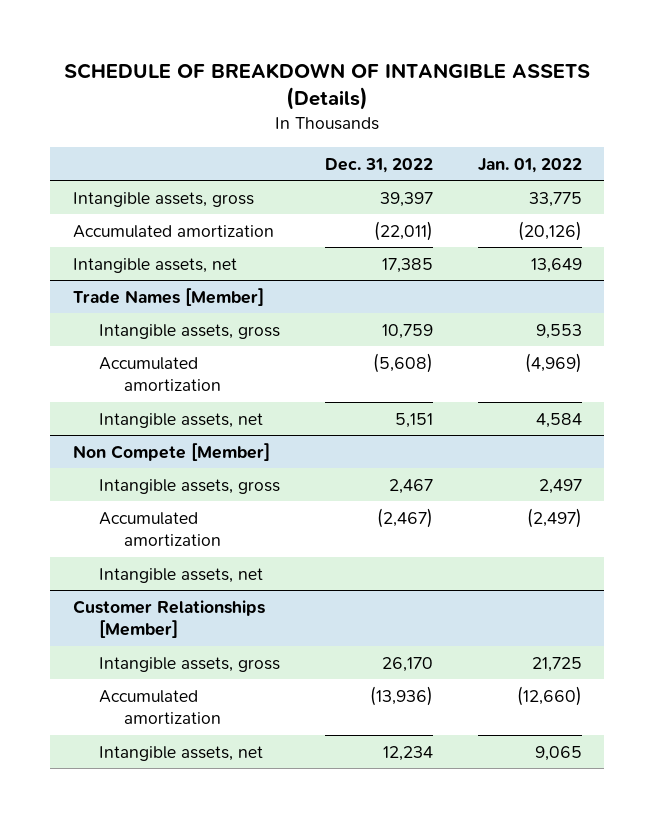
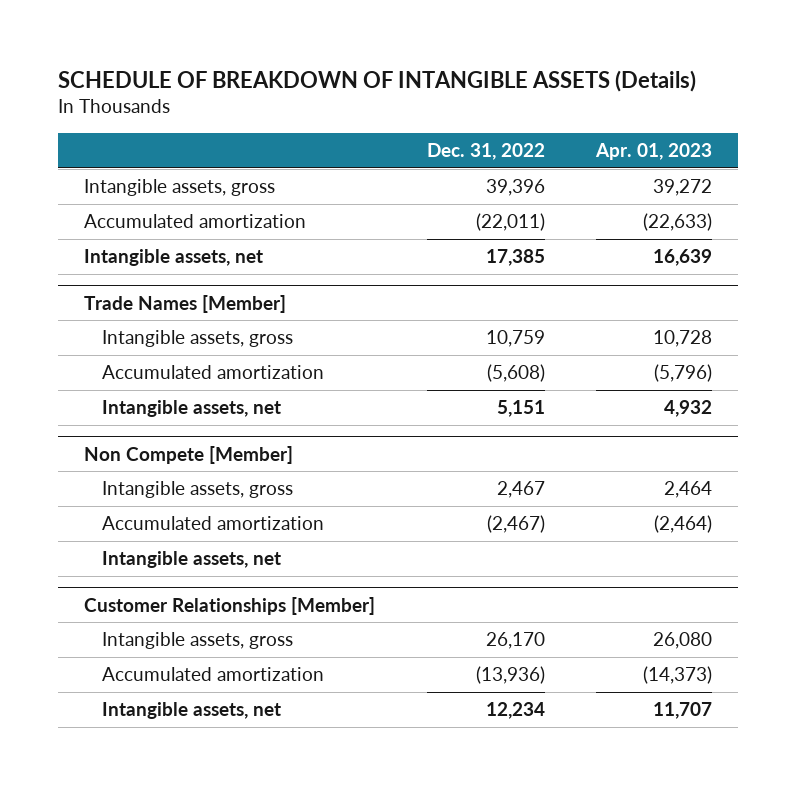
[477,157,582,173] Jan. 01, 2022 -> none
none -> [595,142,713,160] Apr. 01, 2023
[379,191,433,207] 39,397 -> [485,179,545,197] 39,396

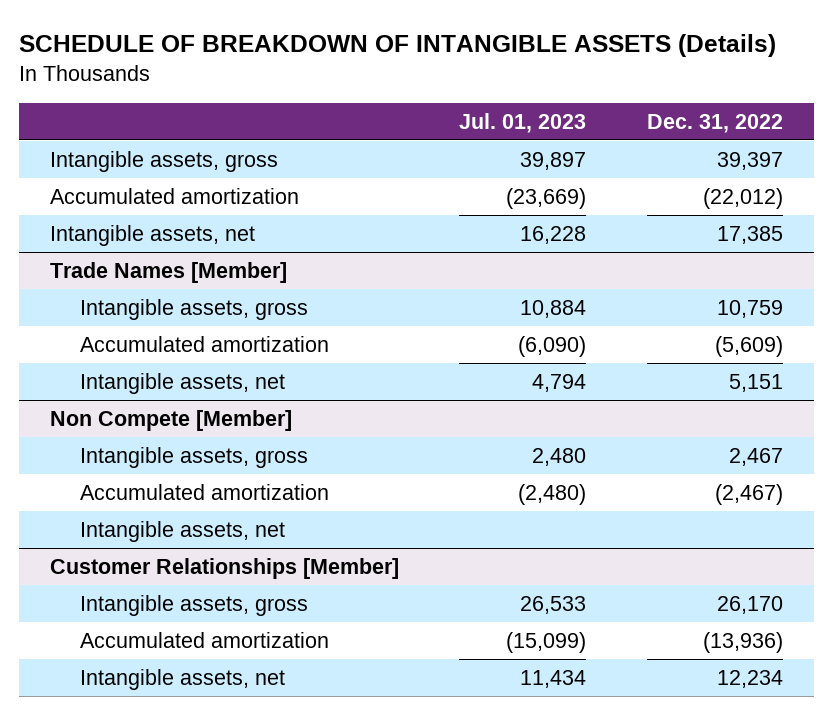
[595,142,713,160] Apr. 01, 2023 -> none
none -> [459,112,587,133] Jul. 01, 2023
[485,179,545,197] 39,396 -> [717,151,784,170] 39,397
[475,213,545,232] (22,011) -> [703,187,784,209] (22,012)
[486,364,545,383] (5,608) -> [715,335,784,357] (5,609)

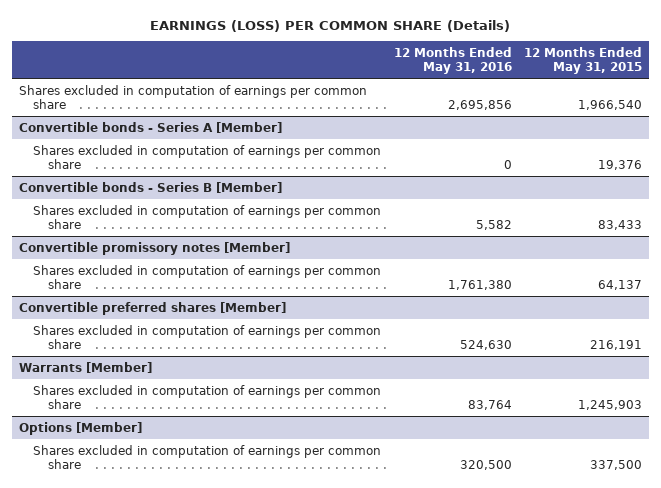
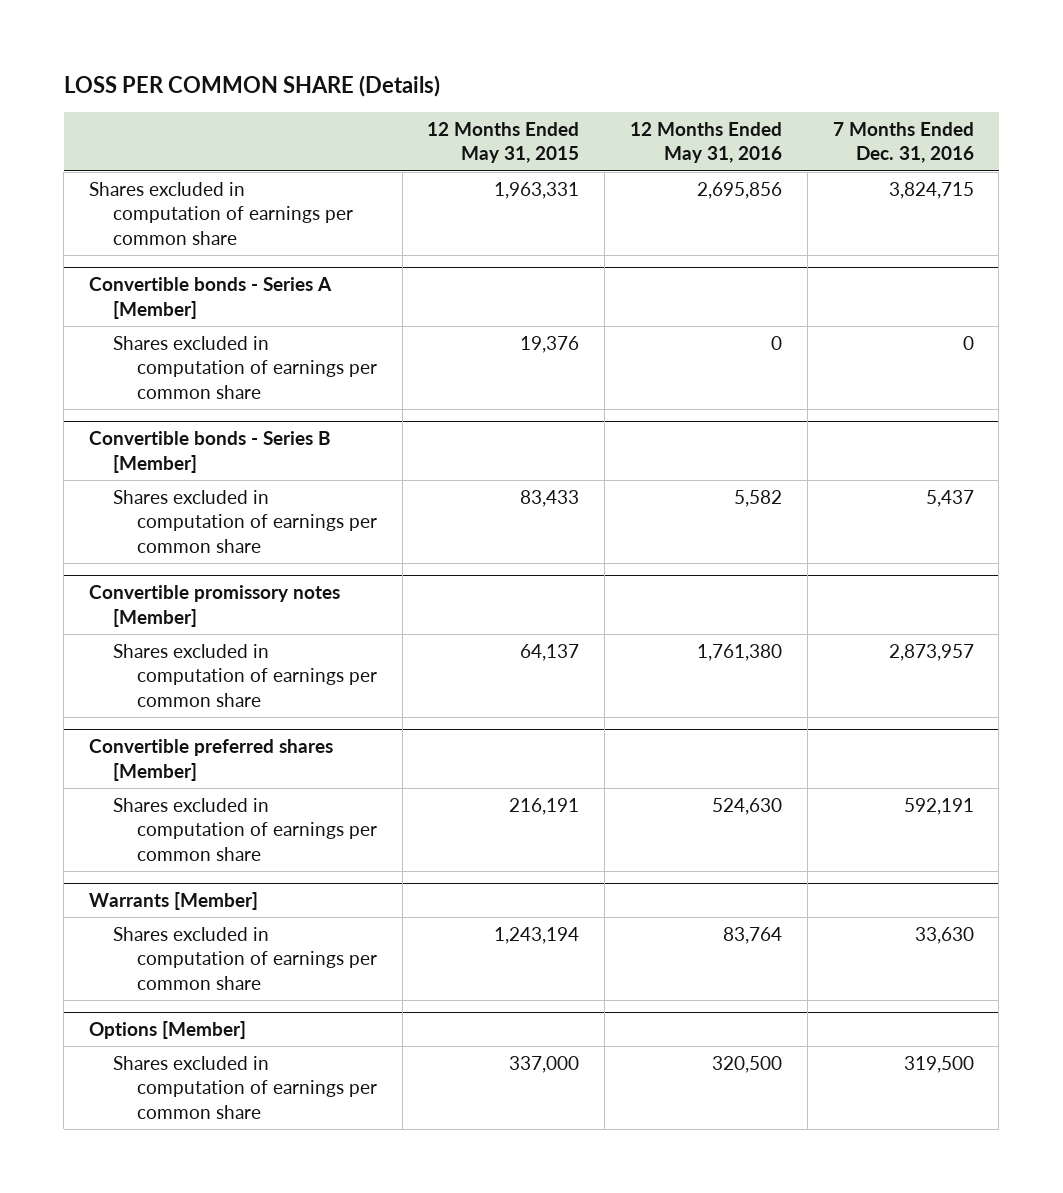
[150,19,511,32] EARNINGS (LOSS) PER COMMON SHARE (Details) -> [63,75,440,98] LOSS PER COMMON SHARE (Details)
none -> [832,121,974,164] 7 Months Ended Dec. 31, 2016
[578,99,643,110] 1,966,540 -> [494,181,580,199] 1,963,331
[578,399,643,410] 1,245,903 -> [494,926,580,944] 1,243,194
[590,459,643,470] 337,500 -> [509,1055,580,1073] 337,000

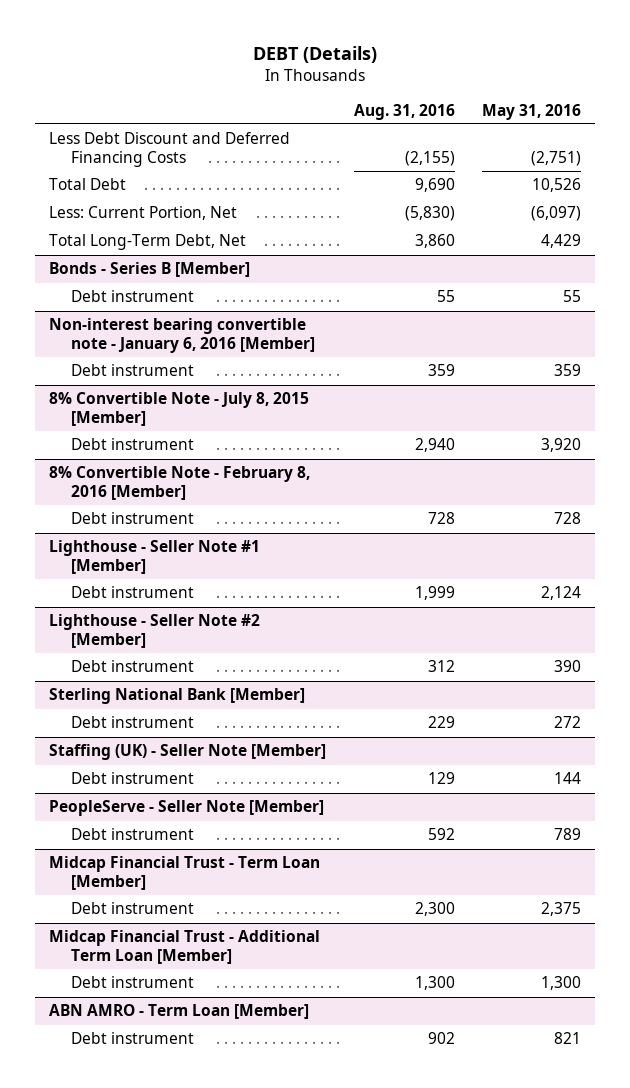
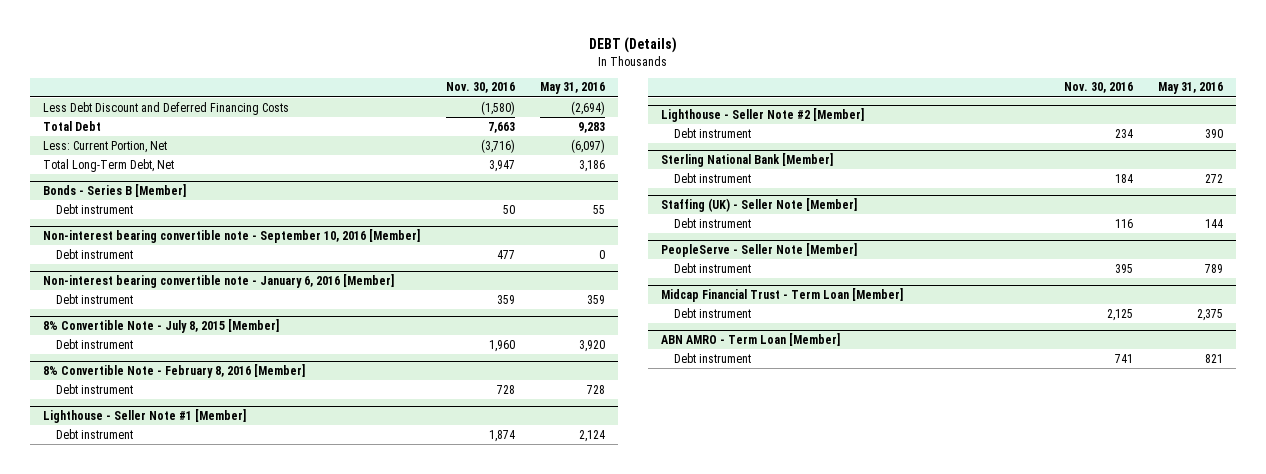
[353,103,455,120] Aug. 31, 2016 -> none
none -> [445,82,515,94] Nov. 30, 2016
[531,150,582,166] (2,751) -> [571,100,606,115] (2,694)
[532,178,582,193] 10,526 -> [578,121,606,133] 9,283
[541,234,582,249] 4,429 -> [579,159,606,172] 3,186
none -> [43,228,421,243] Non-interest bearing convertible note - September 10, 2016 [Member]
none -> [55,248,133,259] Debt instrument
[49,930,321,964] Midcap Financial Trust - Additional Term Loan [Member] -> none
[70,976,194,989] Debt instrument -> none

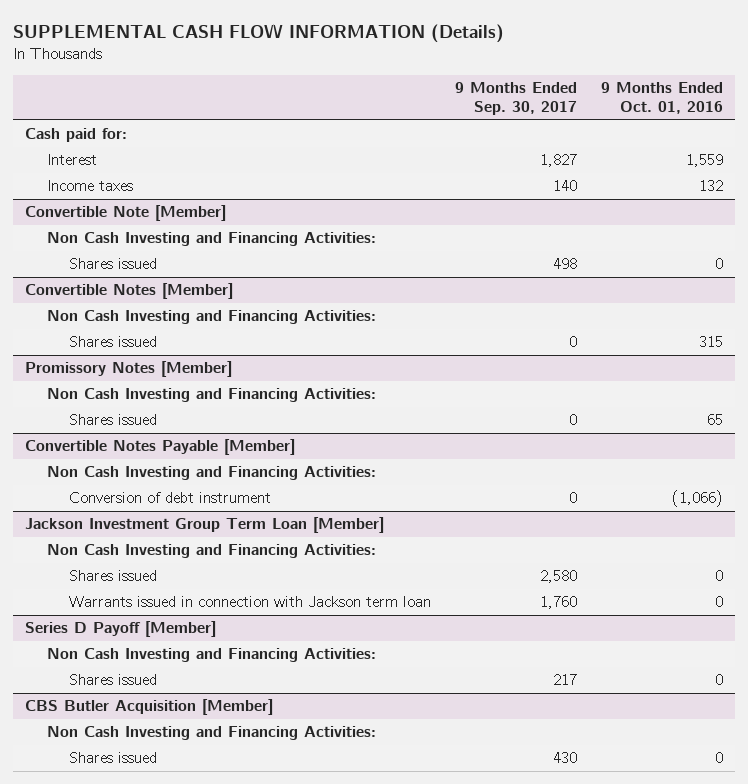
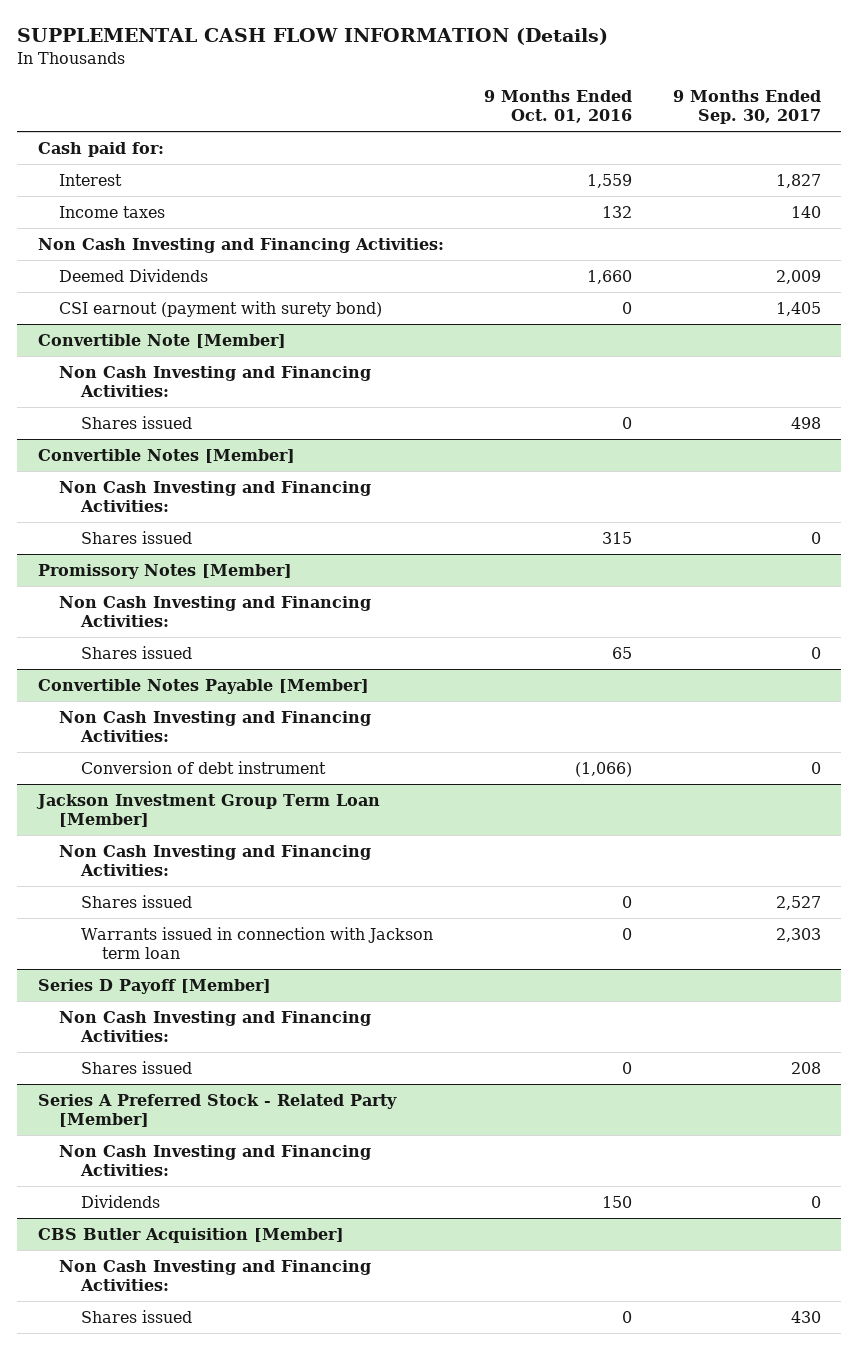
none -> [37,237,444,253] Non Cash Investing and Financing Activities:
none -> [59,268,209,282] Deemed Dividends
none -> [59,300,383,317] CSI earnout (payment with surety bond)
[539,570,577,584] 2,580 -> [775,895,821,910] 2,527
[539,596,577,610] 1,760 -> [775,927,821,942] 2,303
[552,674,577,686] 217 -> [790,1061,821,1074] 208
none -> [37,1093,397,1128] Series A Preferred Stock - Related Party [Member]
none -> [59,1144,372,1177] Non Cash Investing and Financing Activities:
none -> [80,1194,160,1208] Dividends

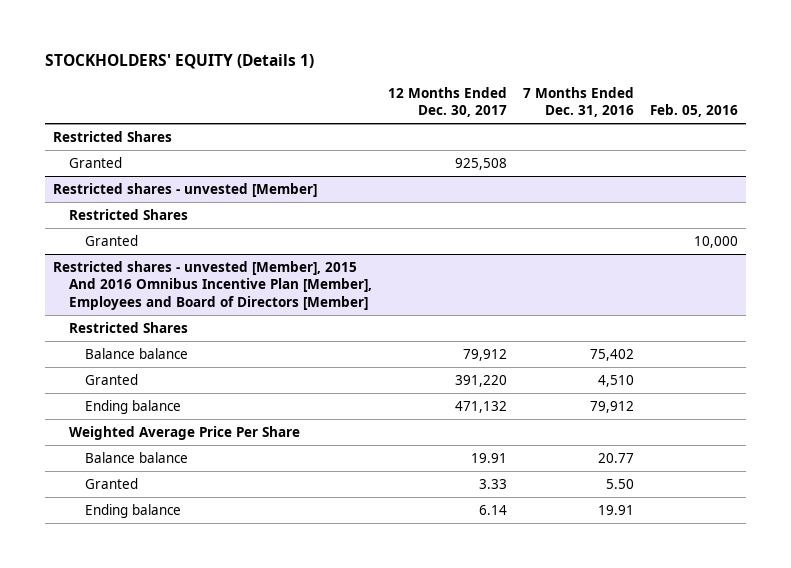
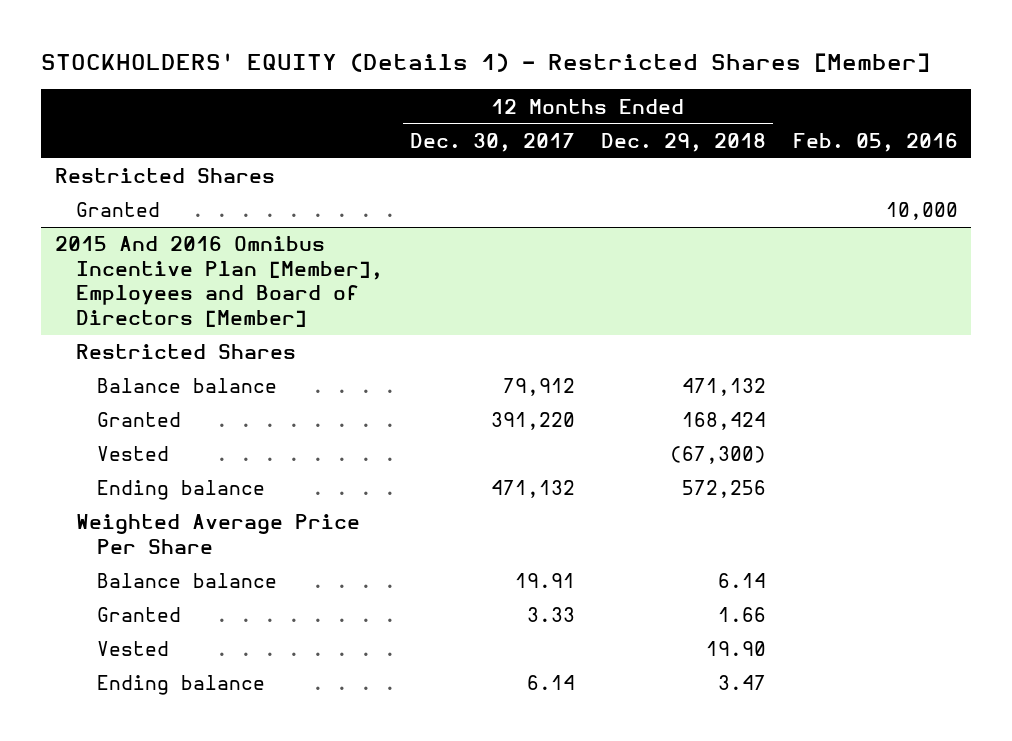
[44,54,314,70] STOCKHOLDERS' EQUITY (Details 1) -> [41,53,931,73] STOCKHOLDERS' EQUITY (Details 1) - Restricted Shares [Member]
[522,86,634,118] 7 Months Ended Dec. 31, 2016 -> none
none -> [601,132,767,152] Dec. 29, 2018
[69,156,123,168] Granted -> none
[52,182,317,197] Restricted shares - unvested [Member] -> none
[69,208,189,220] Restricted Shares -> none
[52,260,373,310] Restricted shares - unvested [Member], 2015 And 2016 Omnibus Incentive Plan [Member], Employees and Board of Directors [Member] -> [54,236,383,327] 2015 And 2016 Omnibus Incentive Plan [Member], Employees and Board of Directors [Member]
none -> [97,446,170,462] Vested
none -> [97,641,170,657] Vested

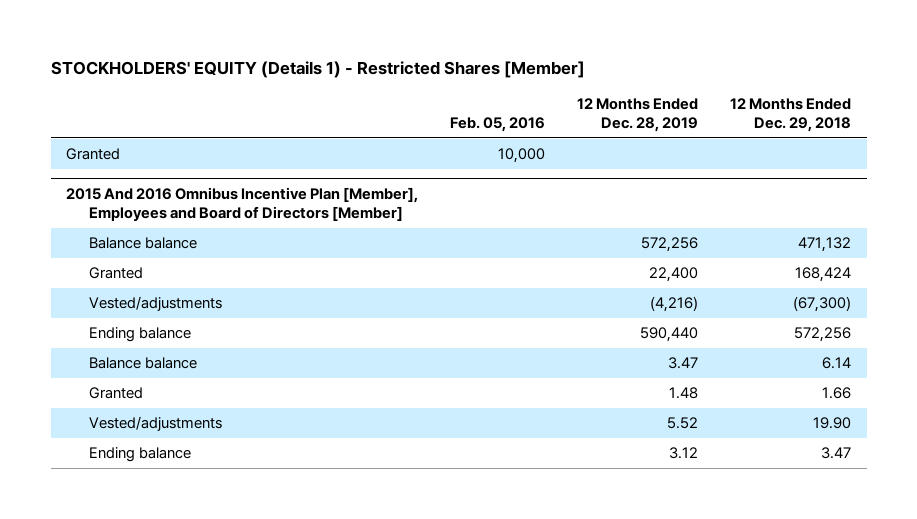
[409,132,575,152] Dec. 30, 2017 -> none
none -> [577,97,699,132] 12 Months Ended Dec. 28, 2019
[54,168,275,184] Restricted Shares -> none
[75,344,296,360] Restricted Shares -> none
[97,446,170,462] Vested -> [88,296,222,312] Vested/adjustments
[75,514,360,554] Weighted Average Price Per Share -> none
[97,641,170,657] Vested -> [88,416,222,432] Vested/adjustments

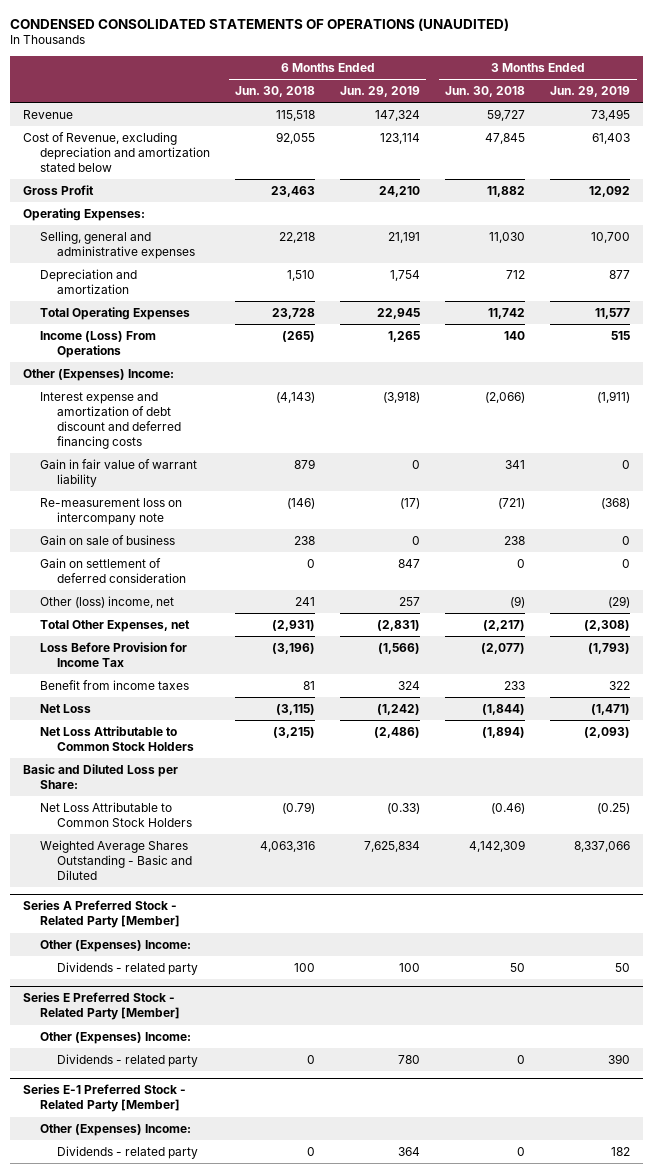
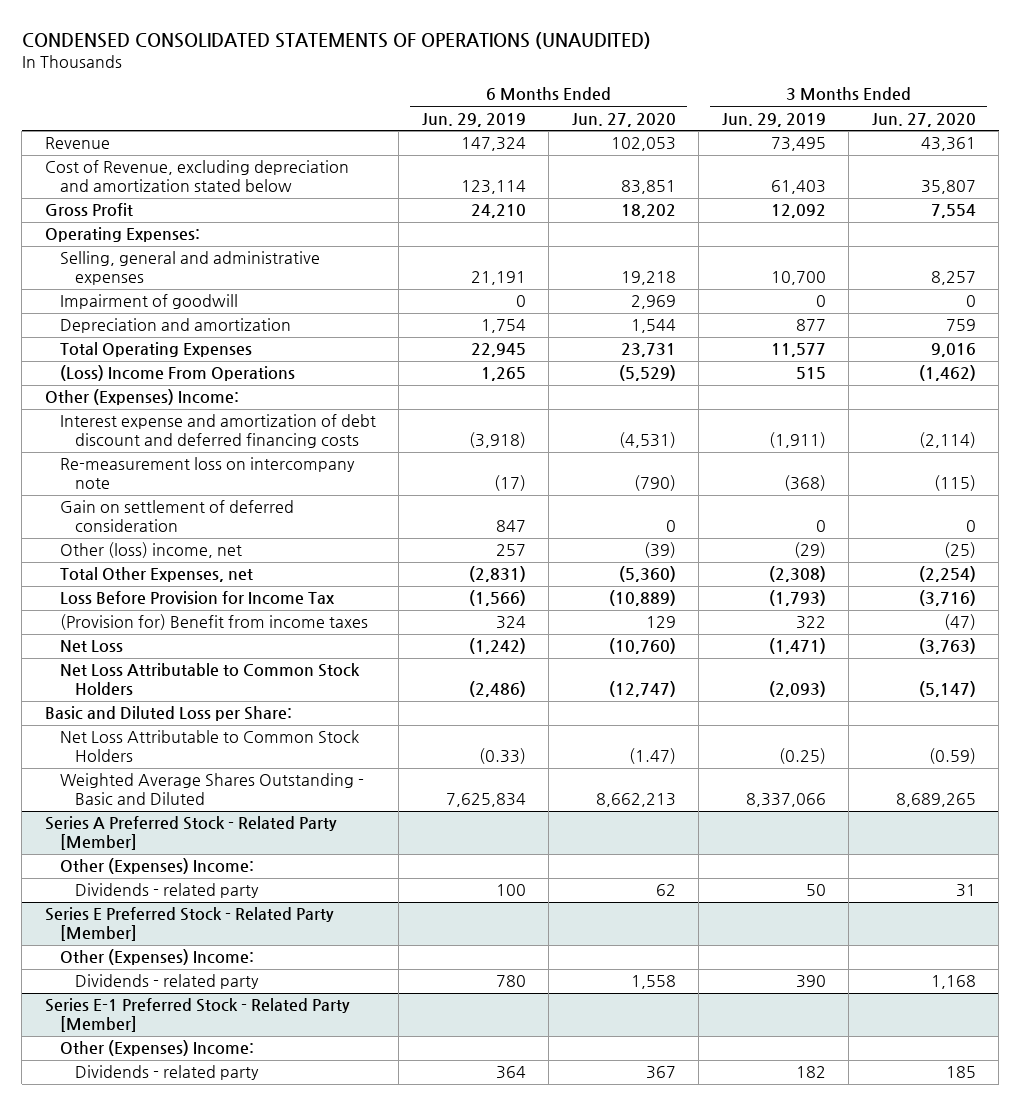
[234,86,315,98] Jun. 30, 2018 -> none
[445,86,526,98] Jun. 30, 2018 -> none
none -> [571,112,676,127] Jun. 27, 2020
none -> [871,112,976,127] Jun. 27, 2020
none -> [59,294,238,310] Impairment of goodwill
[39,330,156,358] Income (Loss) From Operations -> [59,365,295,382] (Loss) Income From Operations
[39,458,197,487] Gain in fair value of warrant liability -> none
[39,534,175,545] Gain on sale of business -> none
[39,679,189,690] Benefit from income taxes -> [59,614,368,631] (Provision for) Benefit from income taxes

